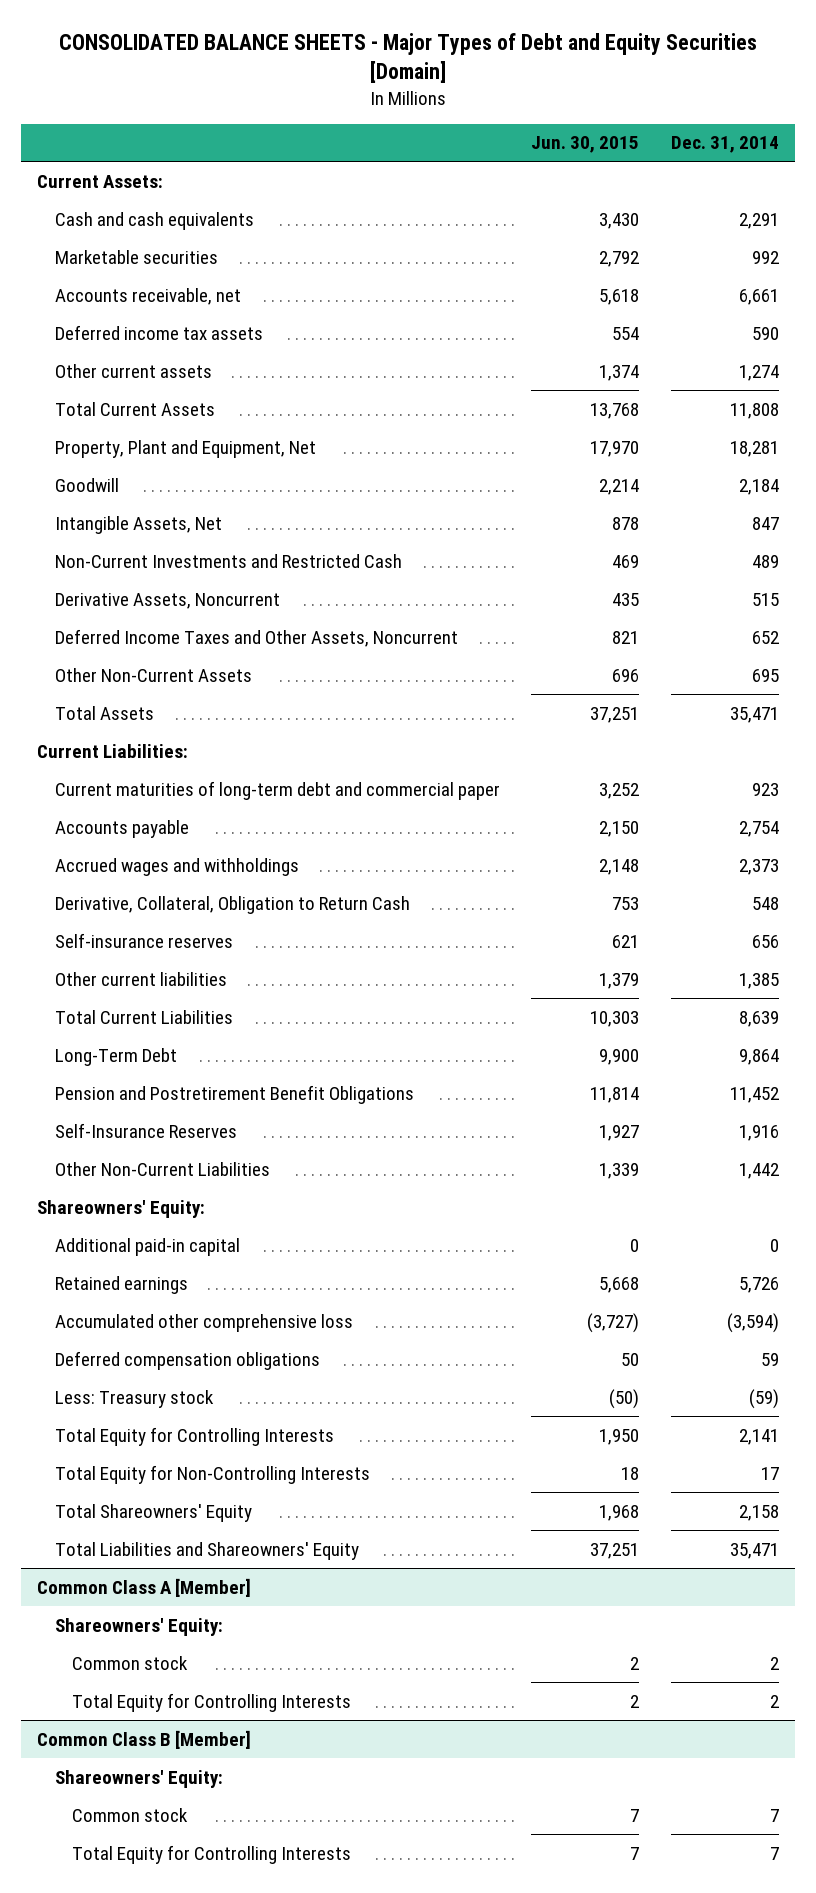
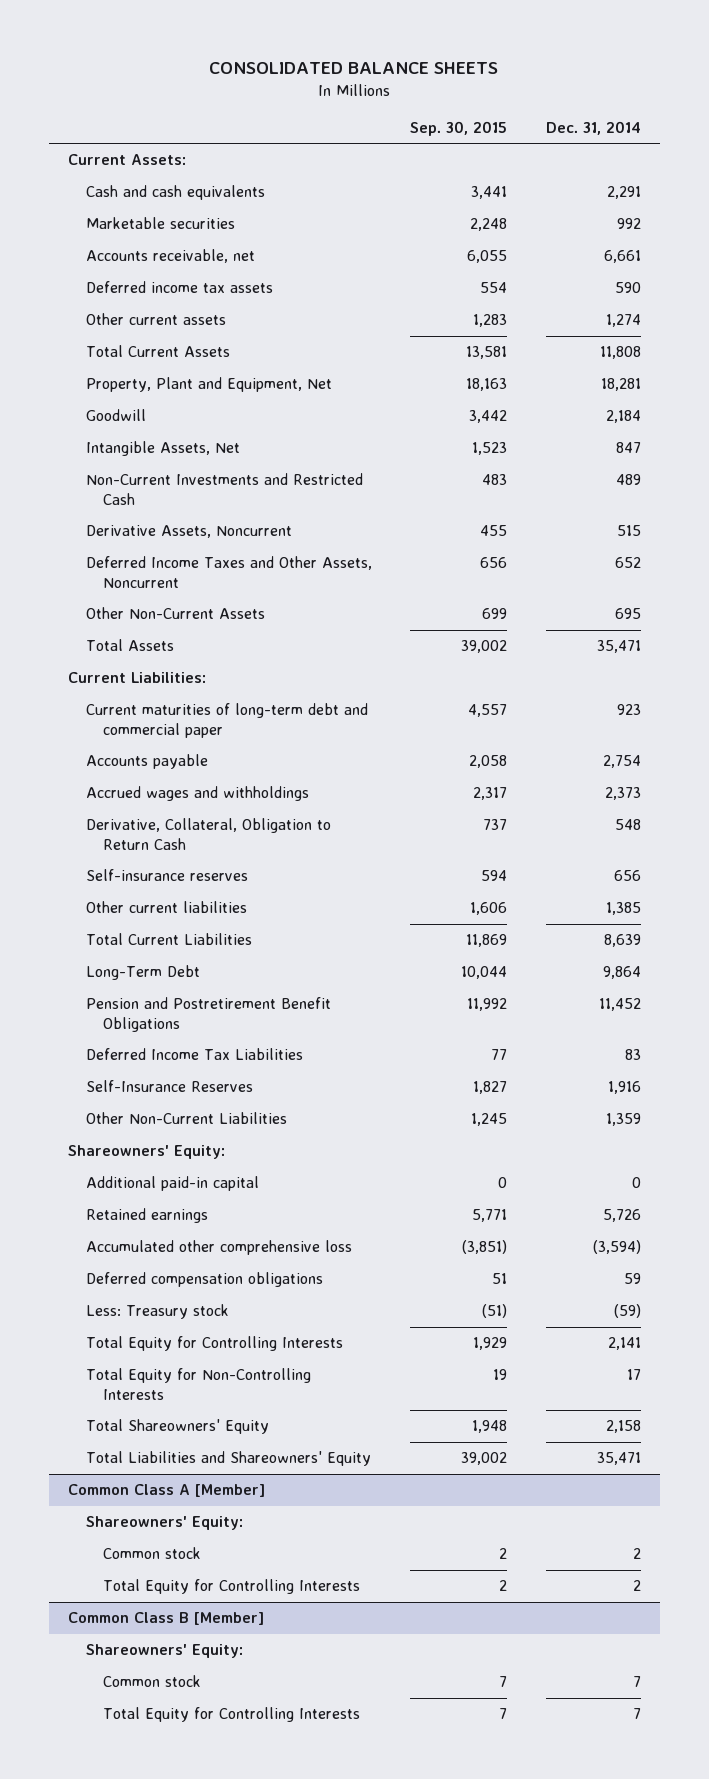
[58,33,757,84] CONSOLIDATED BALANCE SHEETS - Major Types of Debt and Equity Securities [Domain] -> [209,61,499,74] CONSOLIDATED BALANCE SHEETS
[531,136,640,154] Jun. 30, 2015 -> none
none -> [410,121,508,137] Sep. 30, 2015
none -> [85,1048,303,1061] Deferred Income Tax Liabilities
[738,1162,779,1179] 1,442 -> [605,1113,641,1127] 1,359

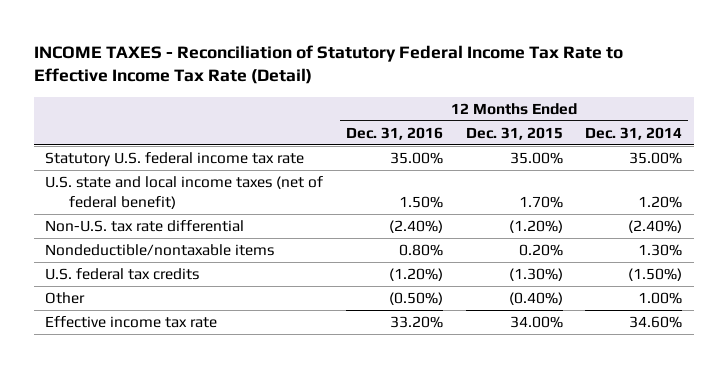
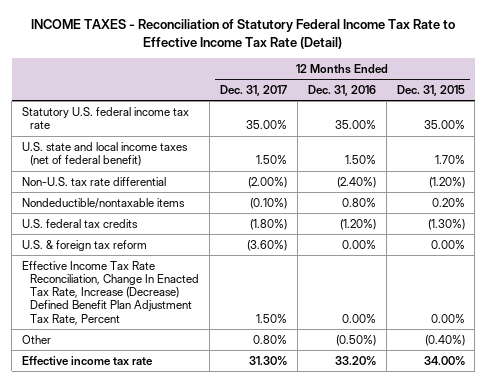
[585,126,683,140] Dec. 31, 2014 -> none
none -> [220,84,288,96] Dec. 31, 2017
none -> [21,239,147,251] U.S. & foreign tax reform
none -> [21,260,200,325] Effective Income Tax Rate Reconciliation, Change In Enacted Tax Rate, Increase (Decrease) Defined Benefit Plan Adjustment Tax Rate, Percent

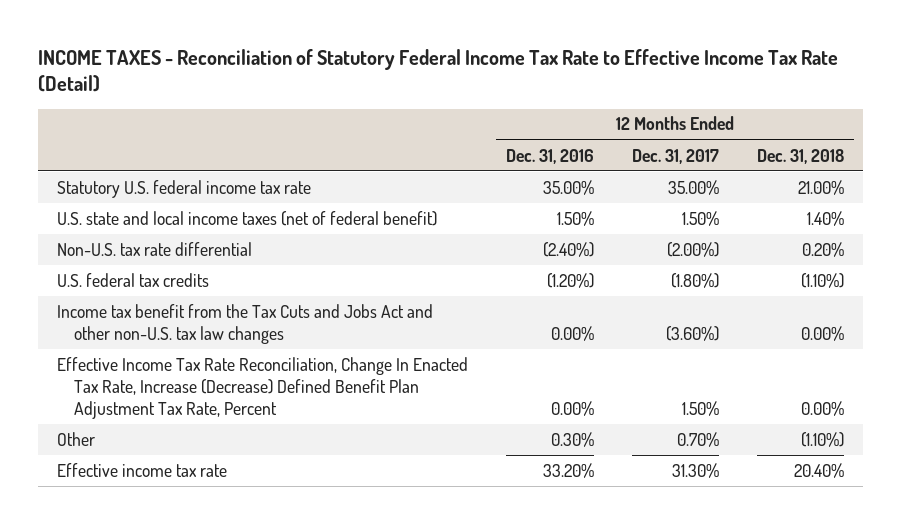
[396,84,465,96] Dec. 31, 2015 -> none
none -> [756,148,844,164] Dec. 31, 2018
[21,197,185,209] Nondeductible/nontaxable items -> none
[21,239,147,251] U.S. & foreign tax reform -> [56,303,433,344] Income tax benefit from the Tax Cuts and Jobs Act and other non-U.S. tax law changes
[253,334,288,344] 0.80% -> [676,431,719,447] 0.70%
[335,334,376,346] (0.50%) -> [550,431,594,447] 0.30%

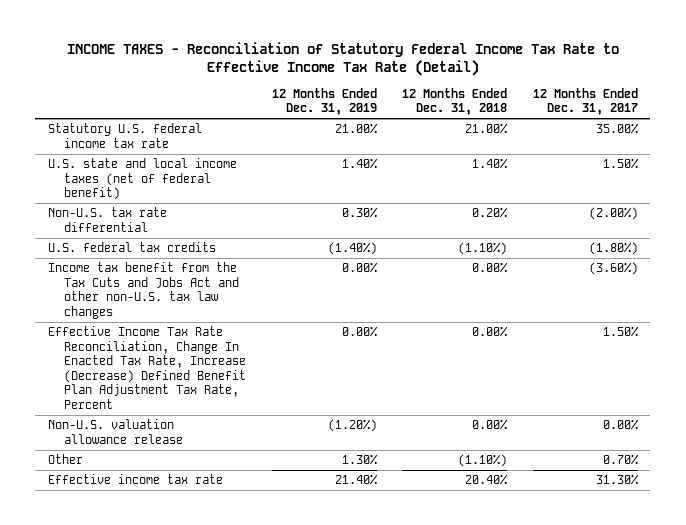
[505,148,594,164] Dec. 31, 2016 -> none
none -> [271,87,377,116] 12 Months Ended Dec. 31, 2019
none -> [48,419,184,444] Non-U.S. valuation allowance release

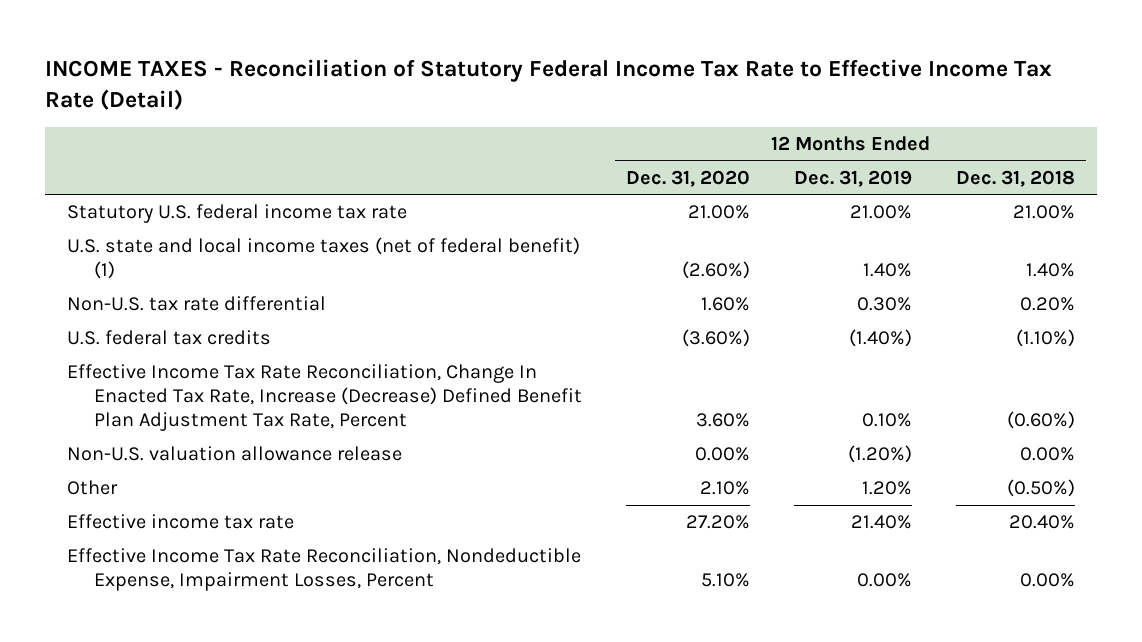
[532,87,638,116] 12 Months Ended Dec. 31, 2017 -> none
none -> [626,169,751,187] Dec. 31, 2020
[48,158,238,201] U.S. state and local income taxes (net of federal benefit) -> [67,237,581,280] U.S. state and local income taxes (net of federal benefit) (1)
[48,262,240,319] Income tax benefit from the Tax Cuts and Jobs Act and other non-U.S. tax law changes -> none
[341,326,378,338] 0.00% -> [862,413,913,428] 0.10%
[472,326,509,338] 0.00% -> [1007,411,1076,430] (0.60%)
[341,454,378,466] 1.30% -> [862,481,913,496] 1.20%
[458,454,508,468] (1.10%) -> [1007,479,1076,498] (0.50%)
none -> [67,548,582,592] Effective Income Tax Rate Reconciliation, Nondeductible Expense, Impairment Losses, Percent

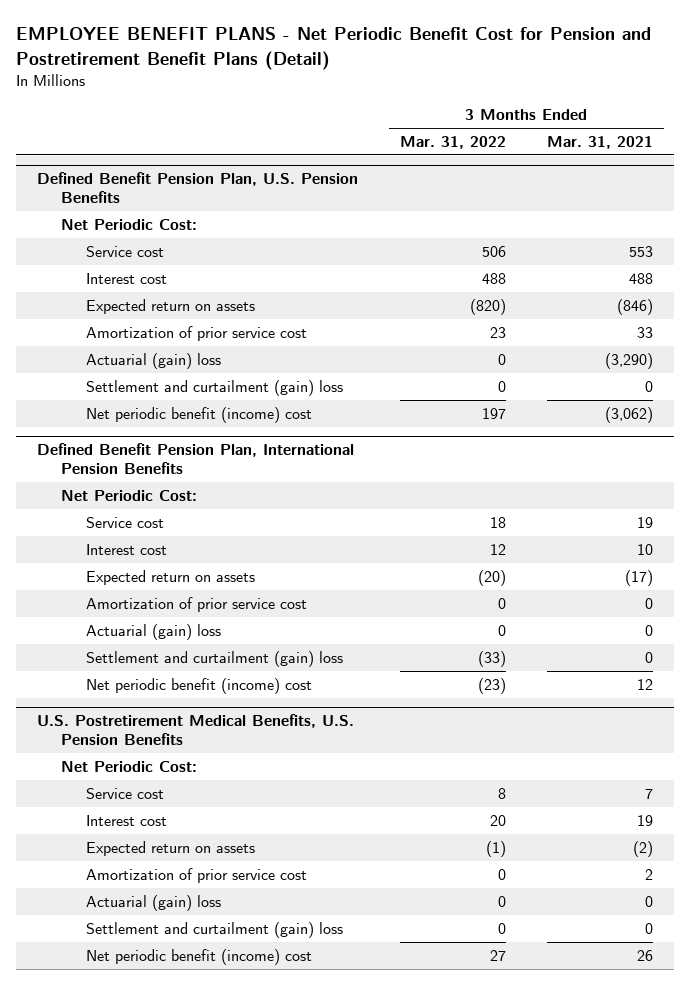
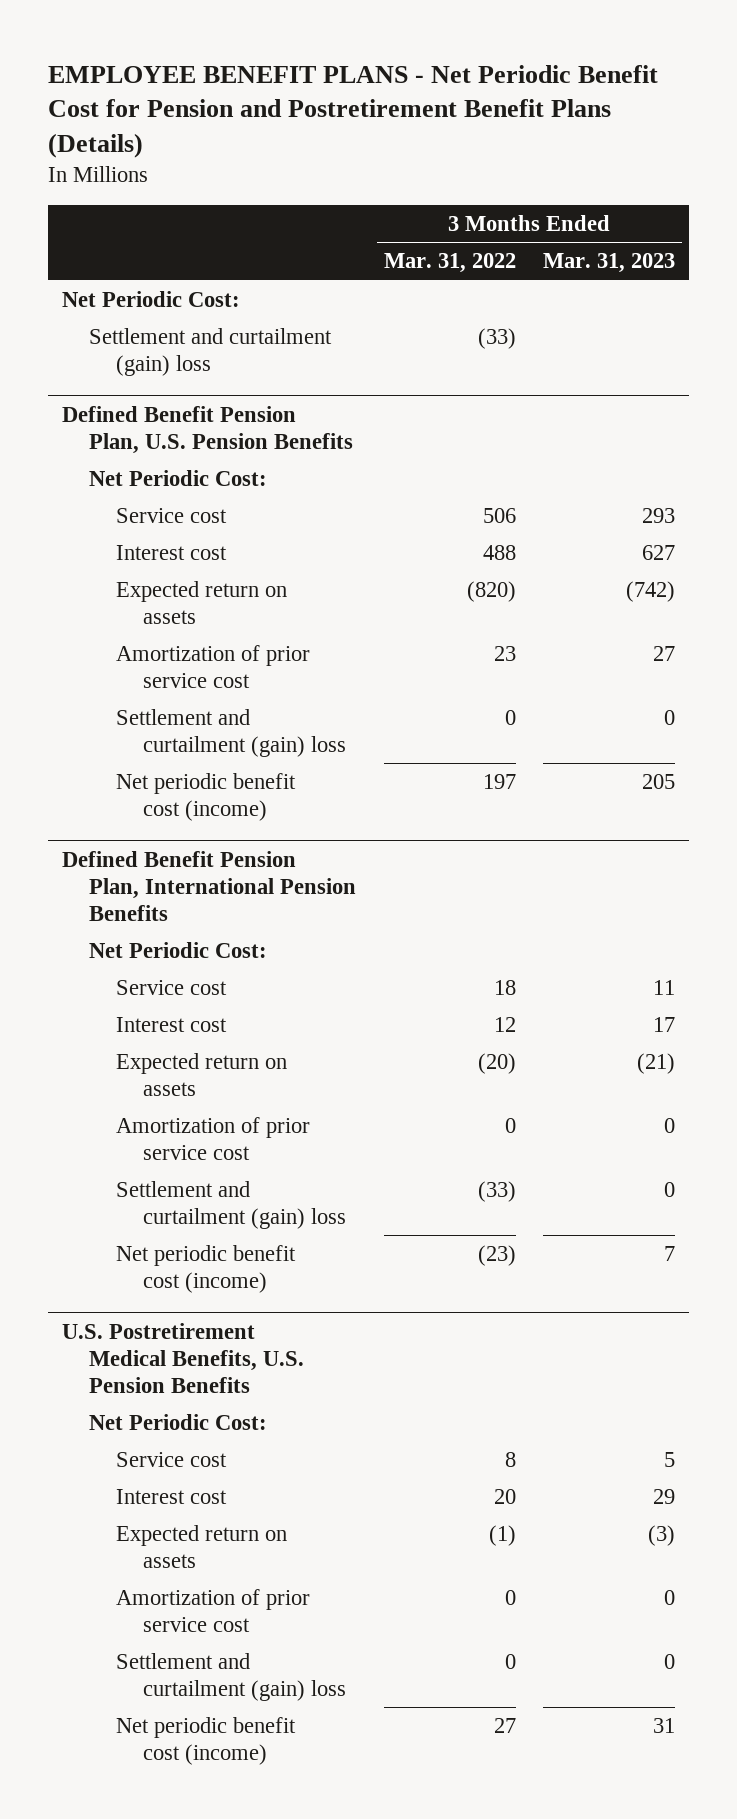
[16,27,652,70] EMPLOYEE BENEFIT PLANS - Net Periodic Benefit Cost for Pension and Postretirement Benefit Plans (Detail) -> [47,64,658,159] EMPLOYEE BENEFIT PLANS - Net Periodic Benefit Cost for Pension and Postretirement Benefit Plans (Details)
[547,135,654,149] Mar. 31, 2021 -> none
none -> [543,253,676,274] Mar. 31, 2023
none -> [61,290,240,307] Net Periodic Cost:
none -> [88,327,332,377] Settlement and curtailment (gain) loss
[86,352,222,369] Actuarial (gain) loss -> none
[86,406,313,423] Net periodic benefit (income) cost -> [116,772,297,822] Net periodic benefit cost (income)
[86,623,222,640] Actuarial (gain) loss -> none
[86,677,313,694] Net periodic benefit (income) cost -> [116,1244,297,1294] Net periodic benefit cost (income)
[86,894,222,911] Actuarial (gain) loss -> none
[86,948,313,965] Net periodic benefit (income) cost -> [116,1716,297,1766] Net periodic benefit cost (income)

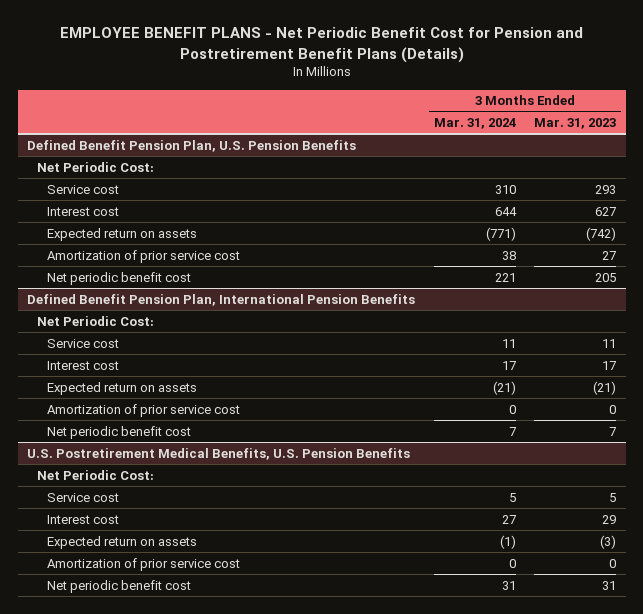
[383,253,516,274] Mar. 31, 2022 -> none
none -> [433,118,516,130] Mar. 31, 2024
[61,290,240,307] Net Periodic Cost: -> none
[88,327,332,377] Settlement and curtailment (gain) loss -> none
[116,708,347,758] Settlement and curtailment (gain) loss -> none
[116,772,297,822] Net periodic benefit cost (income) -> [47,271,192,285] Net periodic benefit cost
[116,1180,347,1230] Settlement and curtailment (gain) loss -> none
[116,1244,297,1294] Net periodic benefit cost (income) -> [47,425,192,439] Net periodic benefit cost
[116,1652,347,1702] Settlement and curtailment (gain) loss -> none
[116,1716,297,1766] Net periodic benefit cost (income) -> [47,579,192,593] Net periodic benefit cost

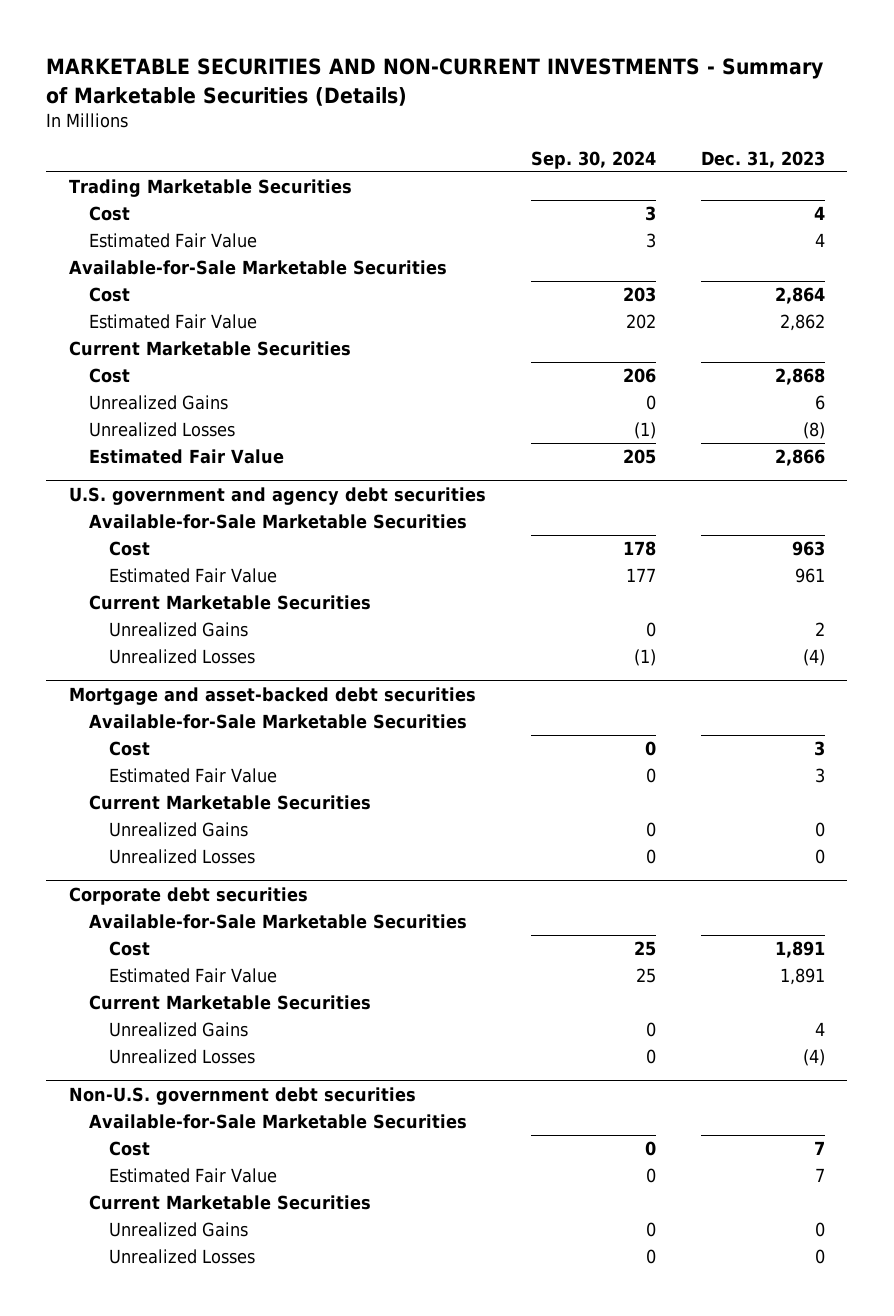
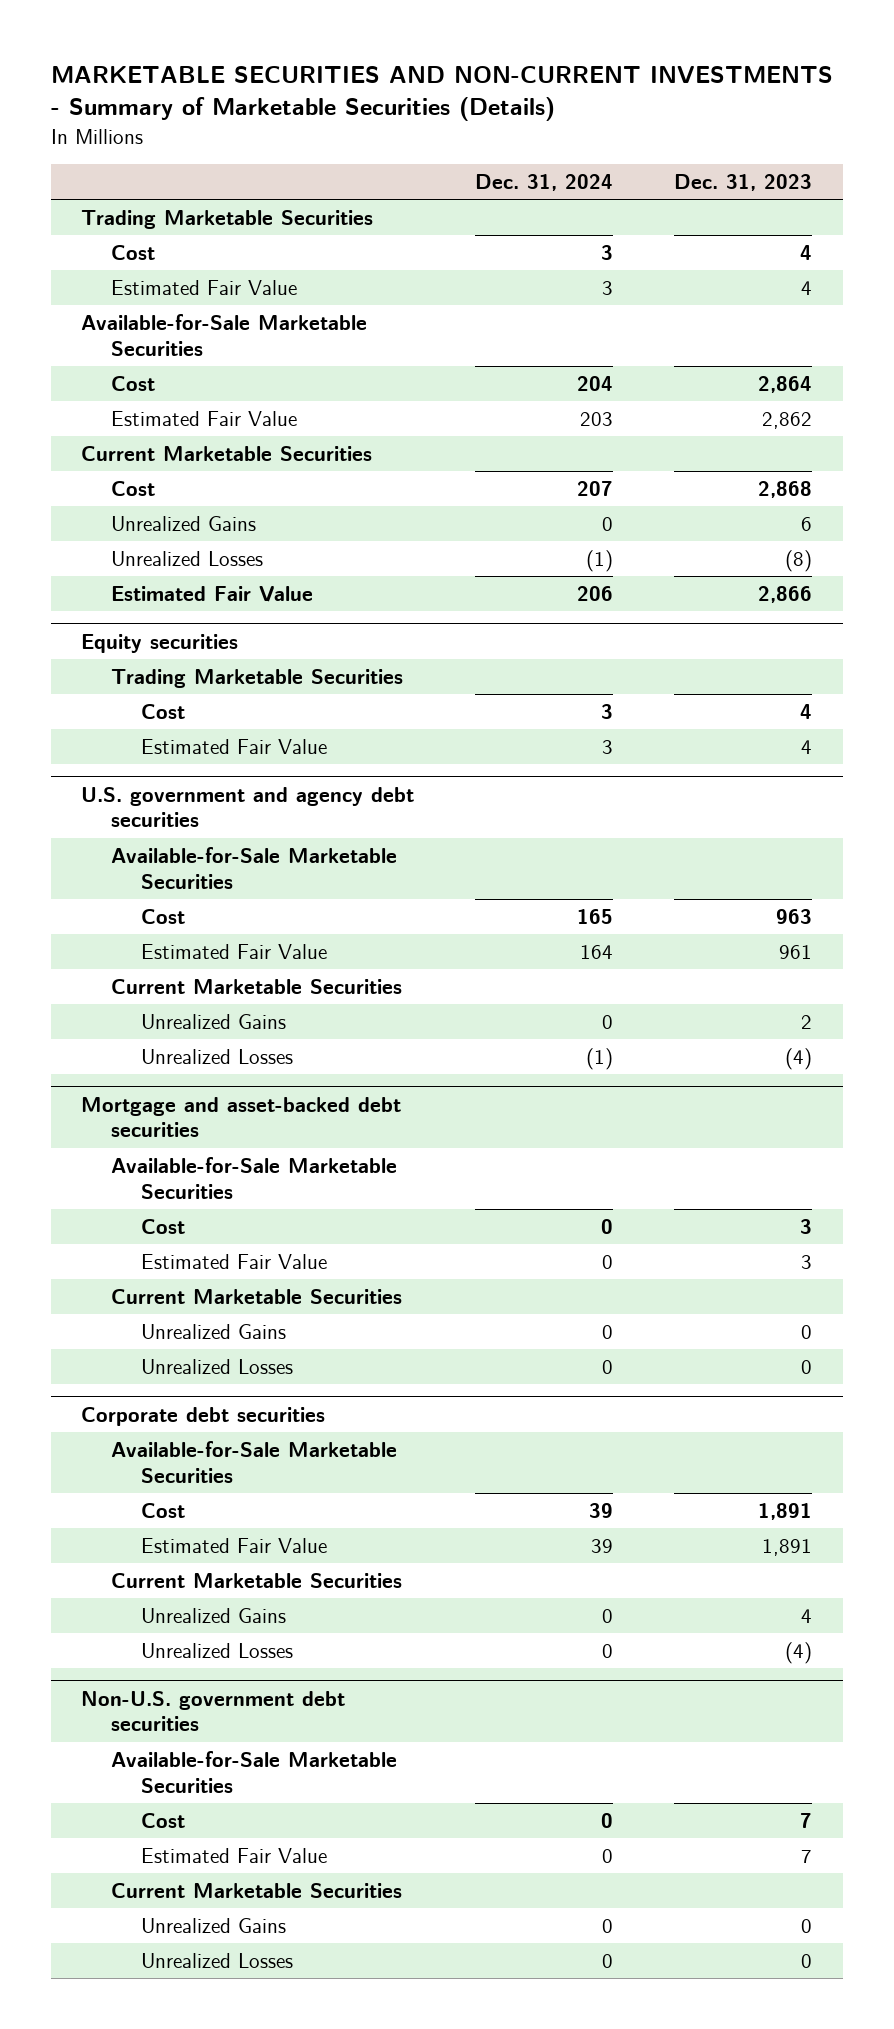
[530,151,656,170] Sep. 30, 2024 -> none
none -> [475,174,614,192] Dec. 31, 2024
none -> [81,633,239,653] Equity securities
none -> [111,668,404,688] Trading Marketable Securities
none -> [141,703,186,719] Cost
none -> [141,738,328,754] Estimated Fair Value

